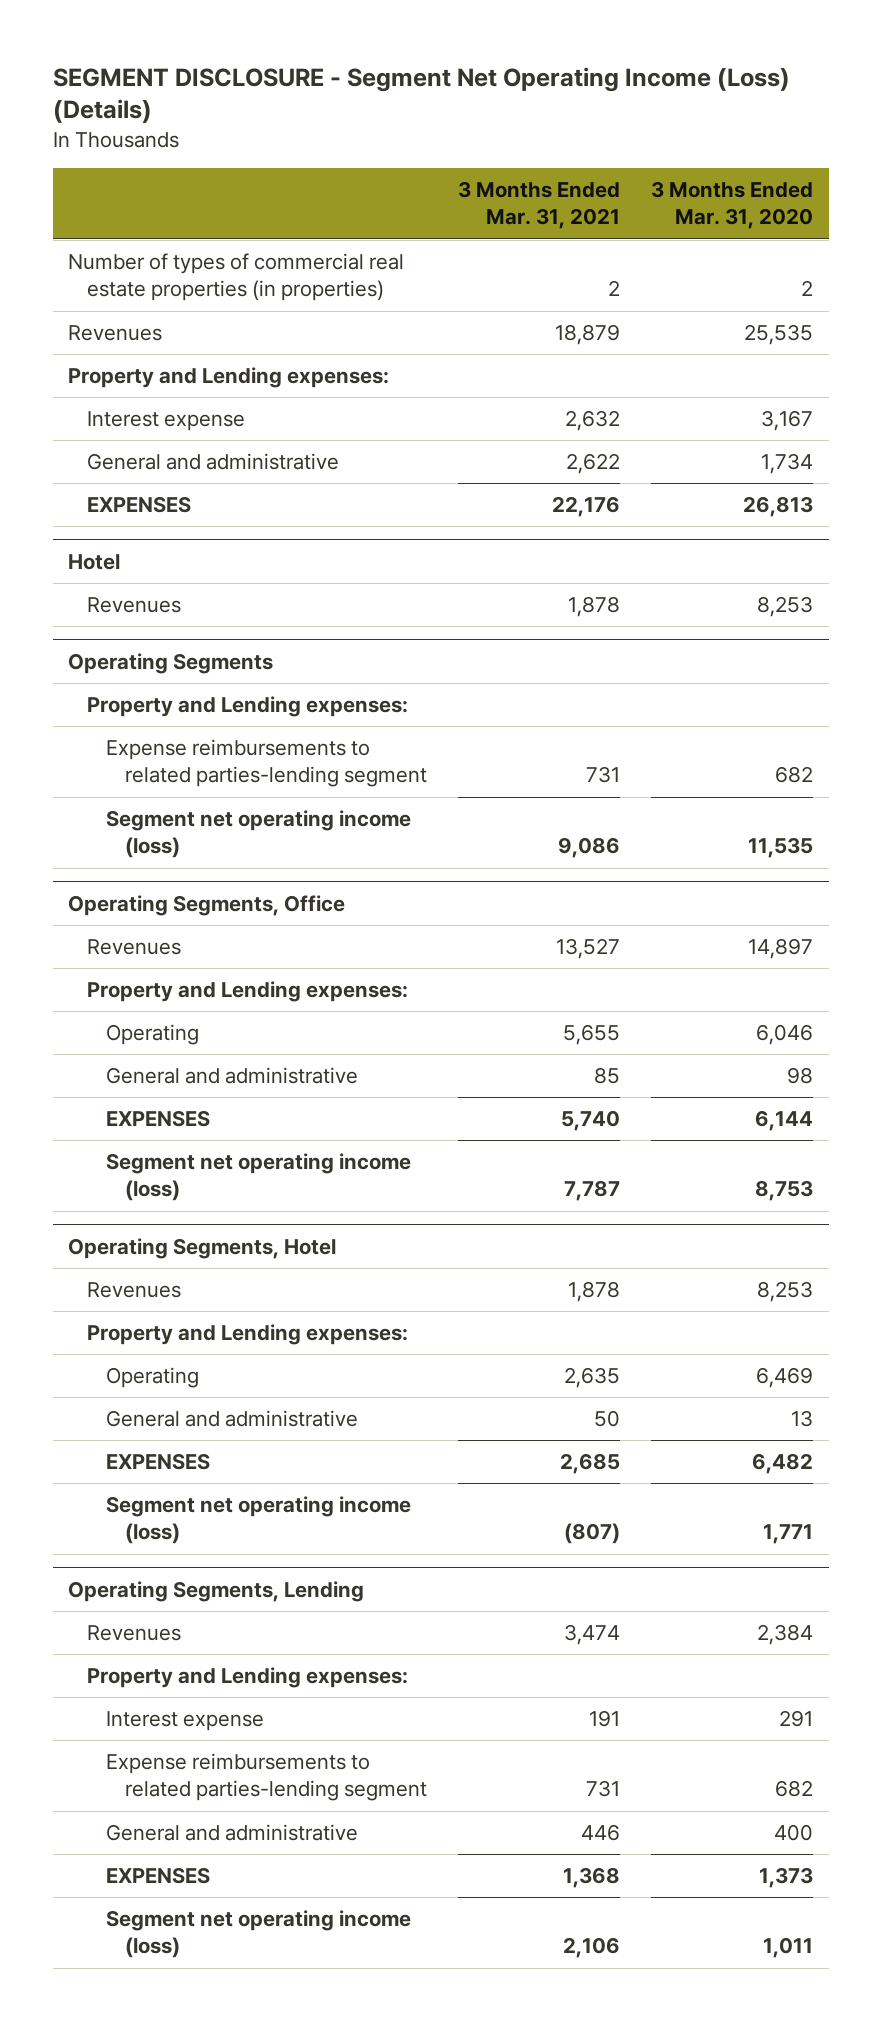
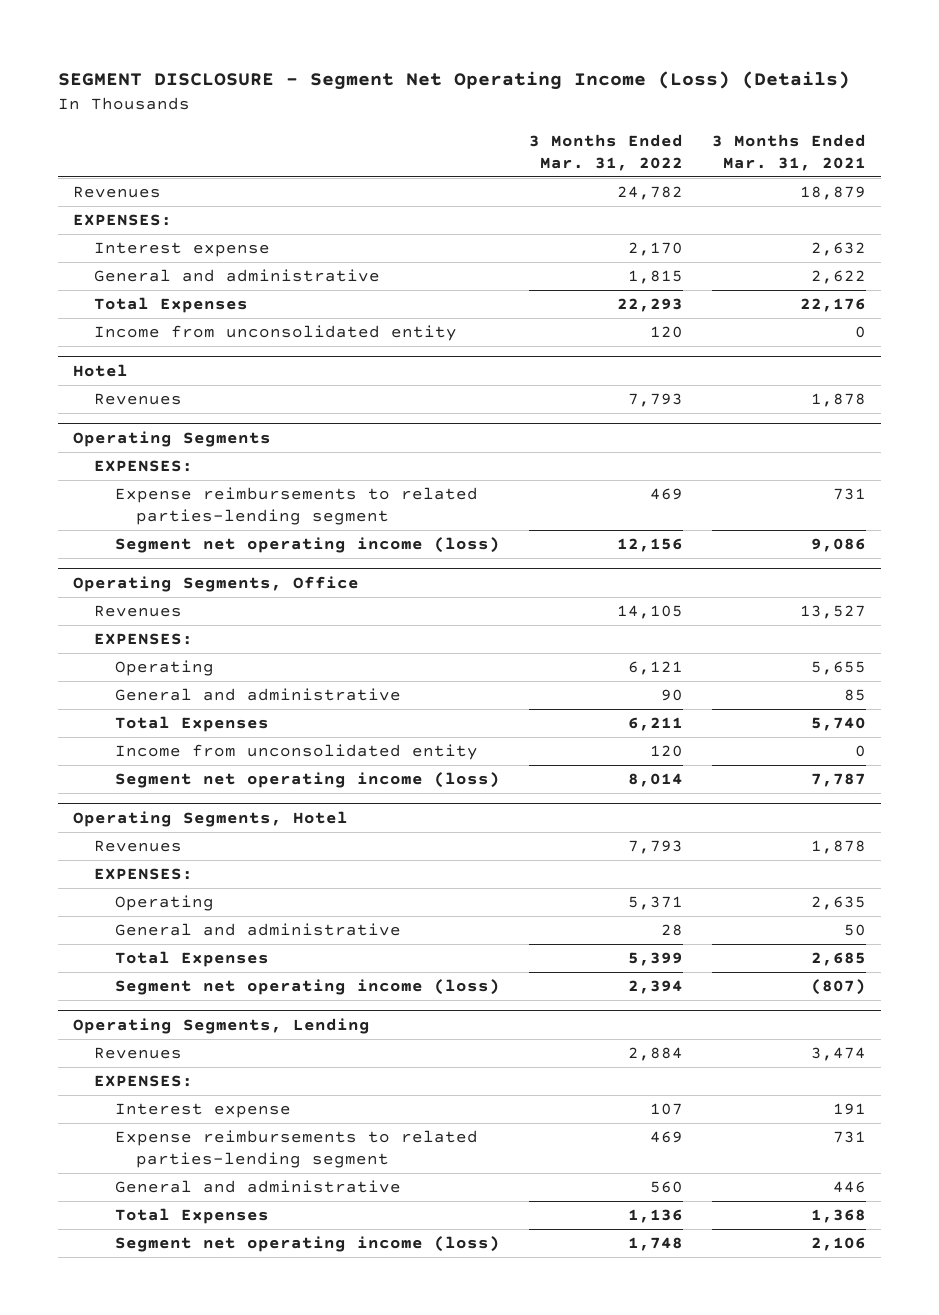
[651,181,814,230] 3 Months Ended Mar. 31, 2020 -> none
none -> [529,133,684,171] 3 Months Ended Mar. 31, 2022
[68,253,405,302] Number of types of commercial real estate properties (in properties) -> none
[68,367,390,389] Property and Lending expenses: -> [72,214,172,227] EXPENSES:
[87,496,192,514] EXPENSES -> [93,297,248,314] Total Expenses
none -> [93,325,457,342] Income from unconsolidated entity
[87,696,409,718] Property and Lending expenses: -> [93,460,193,473] EXPENSES:
[87,981,409,1003] Property and Lending expenses: -> [93,633,193,646] EXPENSES:
[106,1110,211,1128] EXPENSES -> [115,716,270,733] Total Expenses
none -> [115,744,479,761] Income from unconsolidated entity
[87,1324,409,1346] Property and Lending expenses: -> [93,868,193,881] EXPENSES:
[106,1453,211,1471] EXPENSES -> [115,951,270,968] Total Expenses
[87,1667,409,1689] Property and Lending expenses: -> [93,1075,193,1088] EXPENSES:
[106,1867,211,1885] EXPENSES -> [115,1208,270,1225] Total Expenses

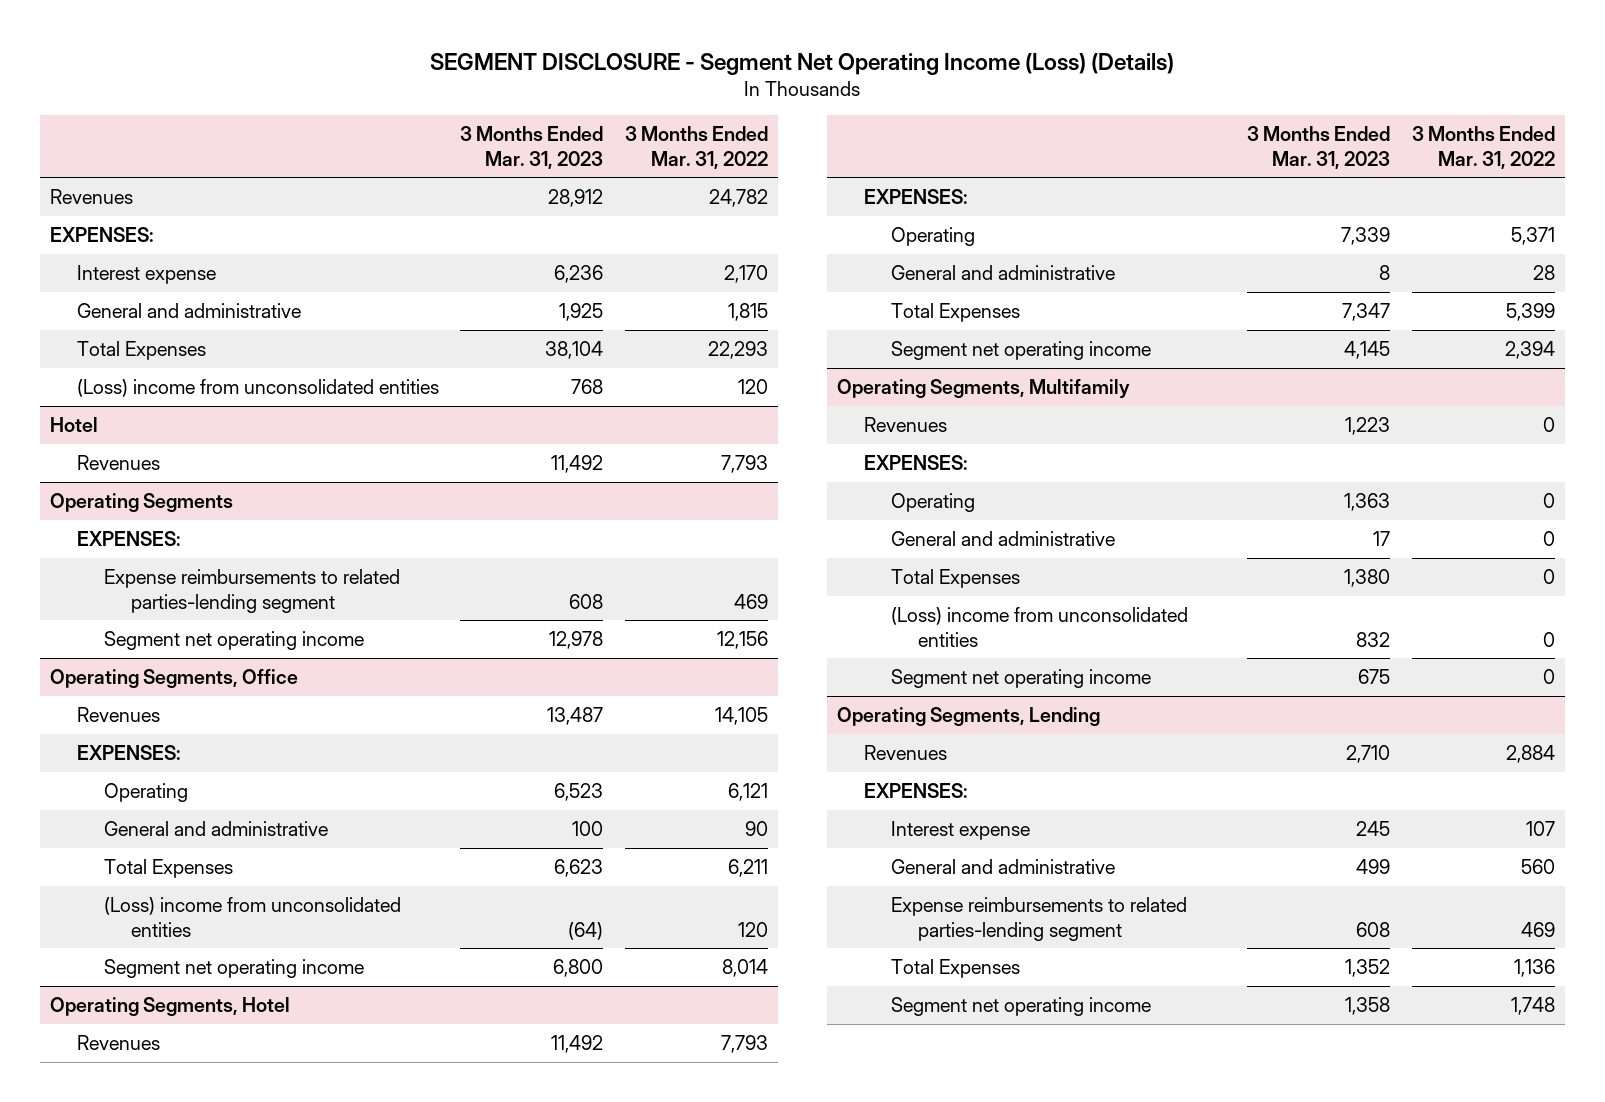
[712,133,867,171] 3 Months Ended Mar. 31, 2021 -> none
none -> [460,126,604,169] 3 Months Ended Mar. 31, 2023
[93,325,457,342] Income from unconsolidated entity -> [77,378,440,397] (Loss) income from unconsolidated entities
[115,537,501,554] Segment net operating income (loss) -> [103,630,364,650] Segment net operating income
[115,744,479,761] Income from unconsolidated entity -> [103,896,401,937] (Loss) income from unconsolidated entities
[115,772,501,789] Segment net operating income (loss) -> [103,958,364,978] Segment net operating income
[115,979,501,996] Segment net operating income (loss) -> [890,340,1151,360] Segment net operating income
none -> [837,378,1131,398] Operating Segments, Multifamily
none -> [864,416,948,432] Revenues
none -> [864,454,969,470] EXPENSES:
none -> [890,492,975,512] Operating
none -> [890,530,1115,546] General and administrative
none -> [890,568,1020,588] Total Expenses
none -> [890,606,1188,647] (Loss) income from unconsolidated entities
none -> [890,668,1151,688] Segment net operating income
[115,1130,479,1169] Expense reimbursements to related parties-lending segment -> [890,896,1187,941] Expense reimbursements to related parties-lending segment
[115,1236,501,1253] Segment net operating income (loss) -> [890,996,1151,1016] Segment net operating income

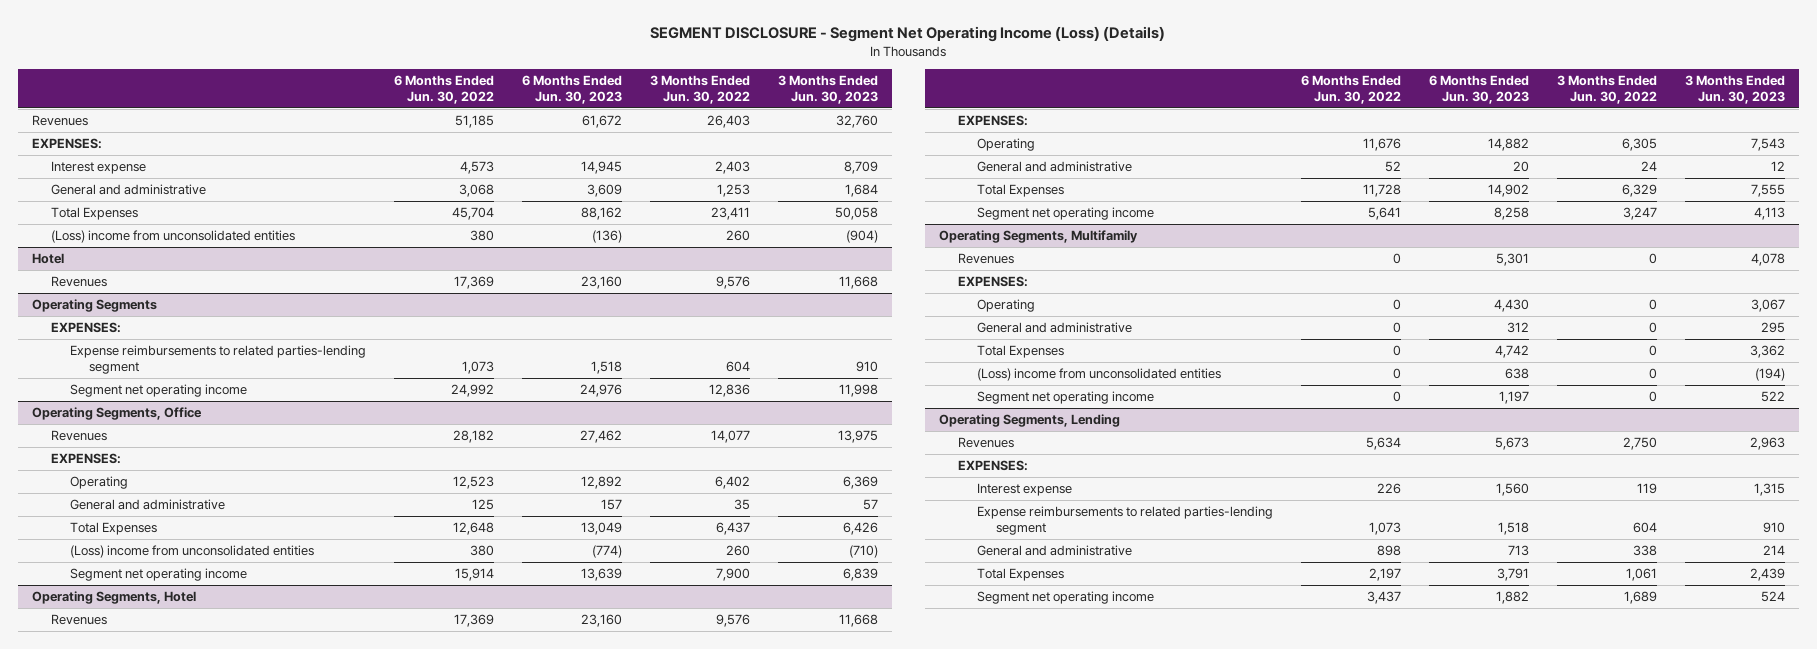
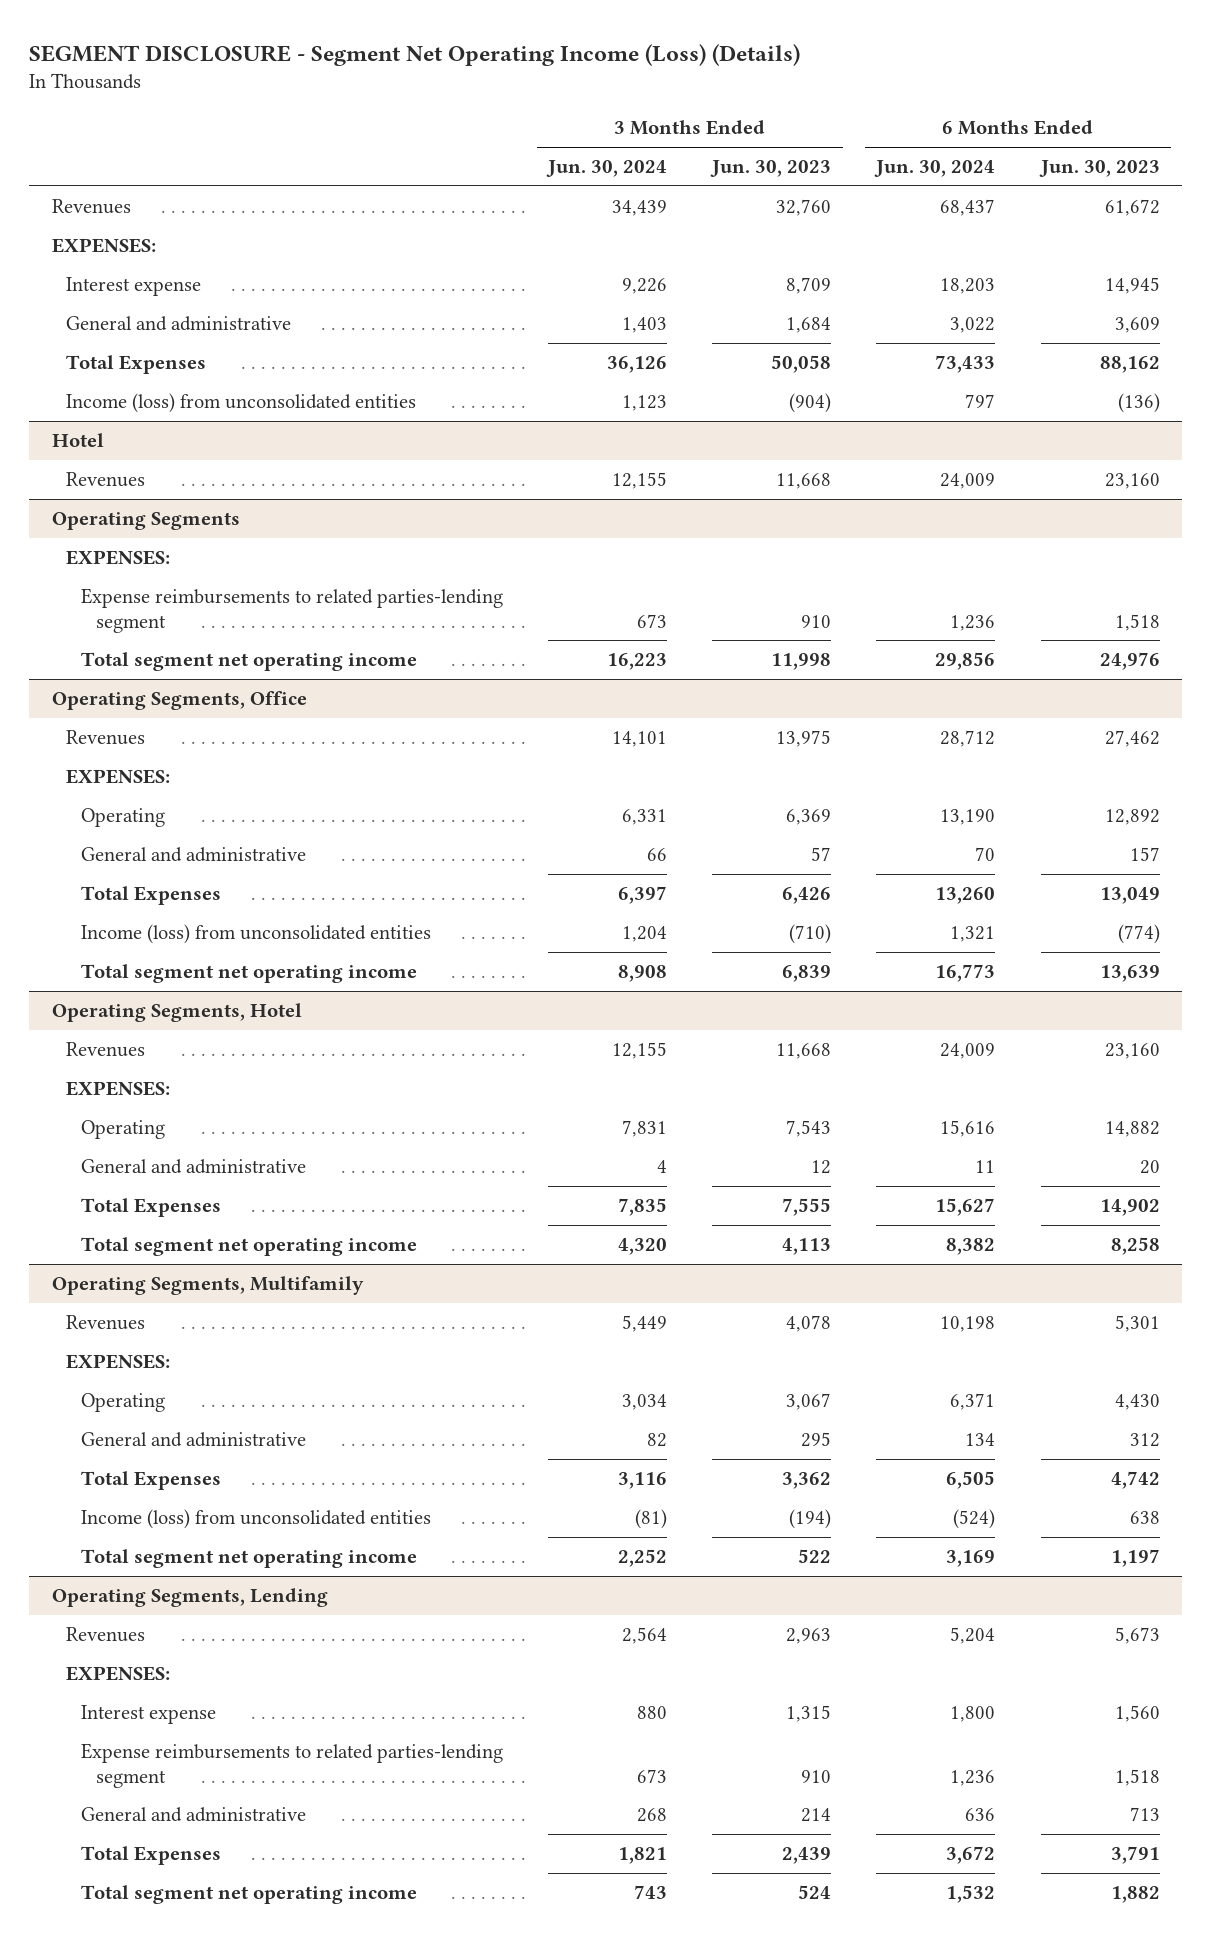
[394,75,495,105] 6 Months Ended Jun. 30, 2022 -> none
[650,75,751,105] 3 Months Ended Jun. 30, 2022 -> none
none -> [546,160,668,178] Jun. 30, 2024
none -> [874,160,996,178] Jun. 30, 2024
[51,230,296,244] (Loss) income from unconsolidated entities -> [66,392,417,413] Income (loss) from unconsolidated entities
[70,384,248,398] Segment net operating income -> [81,651,418,671] Total segment net operating income
[70,545,315,559] (Loss) income from unconsolidated entities -> [81,923,432,944] Income (loss) from unconsolidated entities
[70,568,248,582] Segment net operating income -> [81,963,418,983] Total segment net operating income
[976,207,1154,221] Segment net operating income -> [81,1236,418,1256] Total segment net operating income
[976,368,1221,382] (Loss) income from unconsolidated entities -> [81,1508,432,1529] Income (loss) from unconsolidated entities
[976,391,1154,405] Segment net operating income -> [81,1548,418,1568] Total segment net operating income
[976,591,1154,605] Segment net operating income -> [81,1884,418,1904] Total segment net operating income

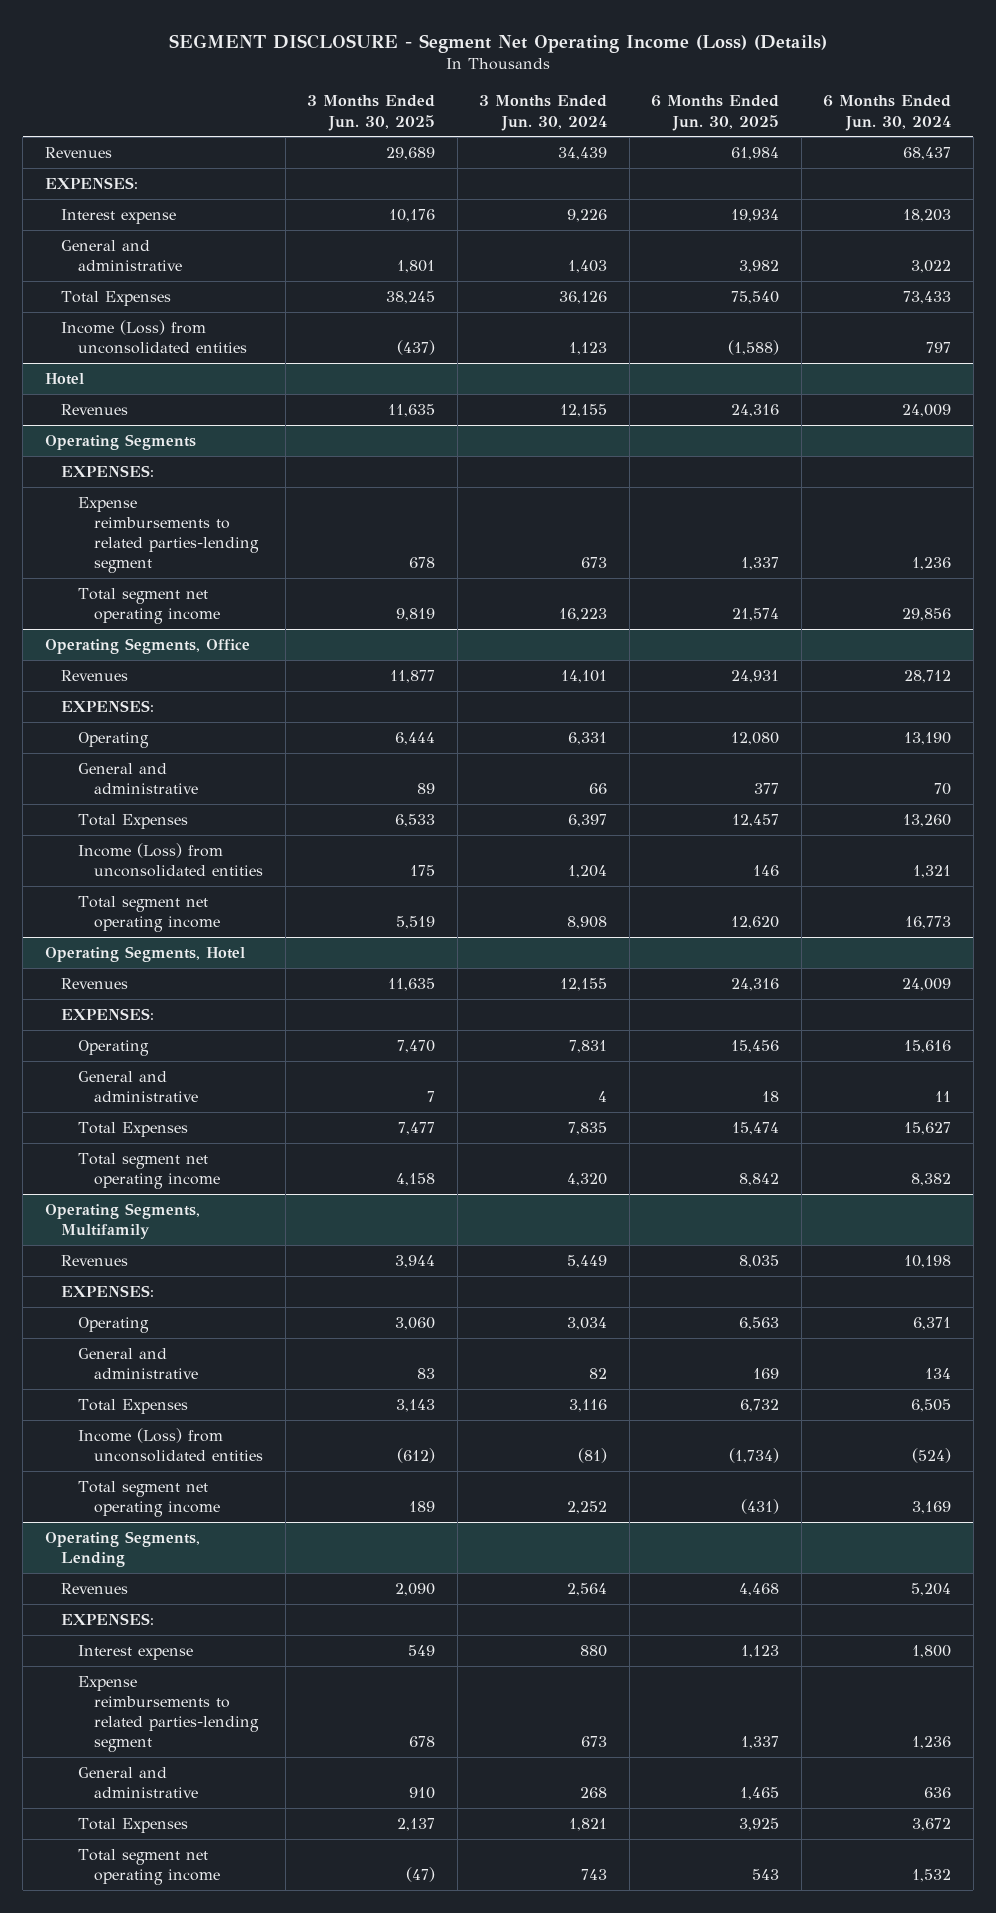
[710,160,832,178] Jun. 30, 2023 -> none
[1038,160,1160,178] Jun. 30, 2023 -> none
none -> [307,95,436,131] 3 Months Ended Jun. 30, 2025
none -> [651,95,780,131] 6 Months Ended Jun. 30, 2025
[66,392,417,413] Income (loss) from unconsolidated entities -> [61,319,247,355] Income (Loss) from unconsolidated entities
[81,923,432,944] Income (loss) from unconsolidated entities -> [77,842,264,878] Income (Loss) from unconsolidated entities
[81,1508,432,1529] Income (loss) from unconsolidated entities -> [77,1427,264,1463] Income (Loss) from unconsolidated entities

